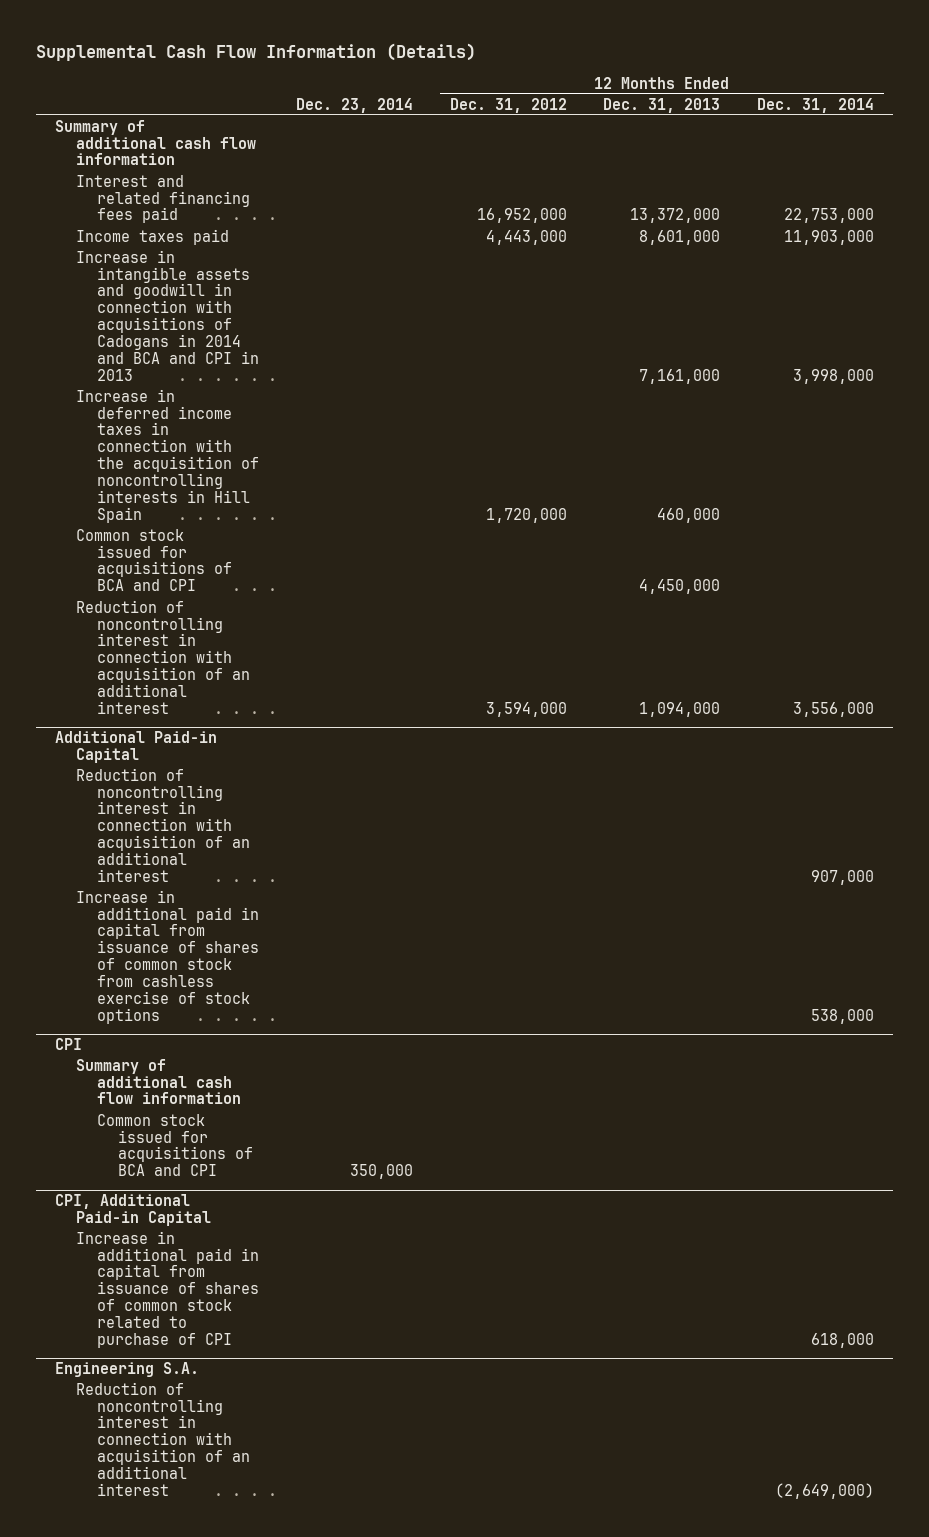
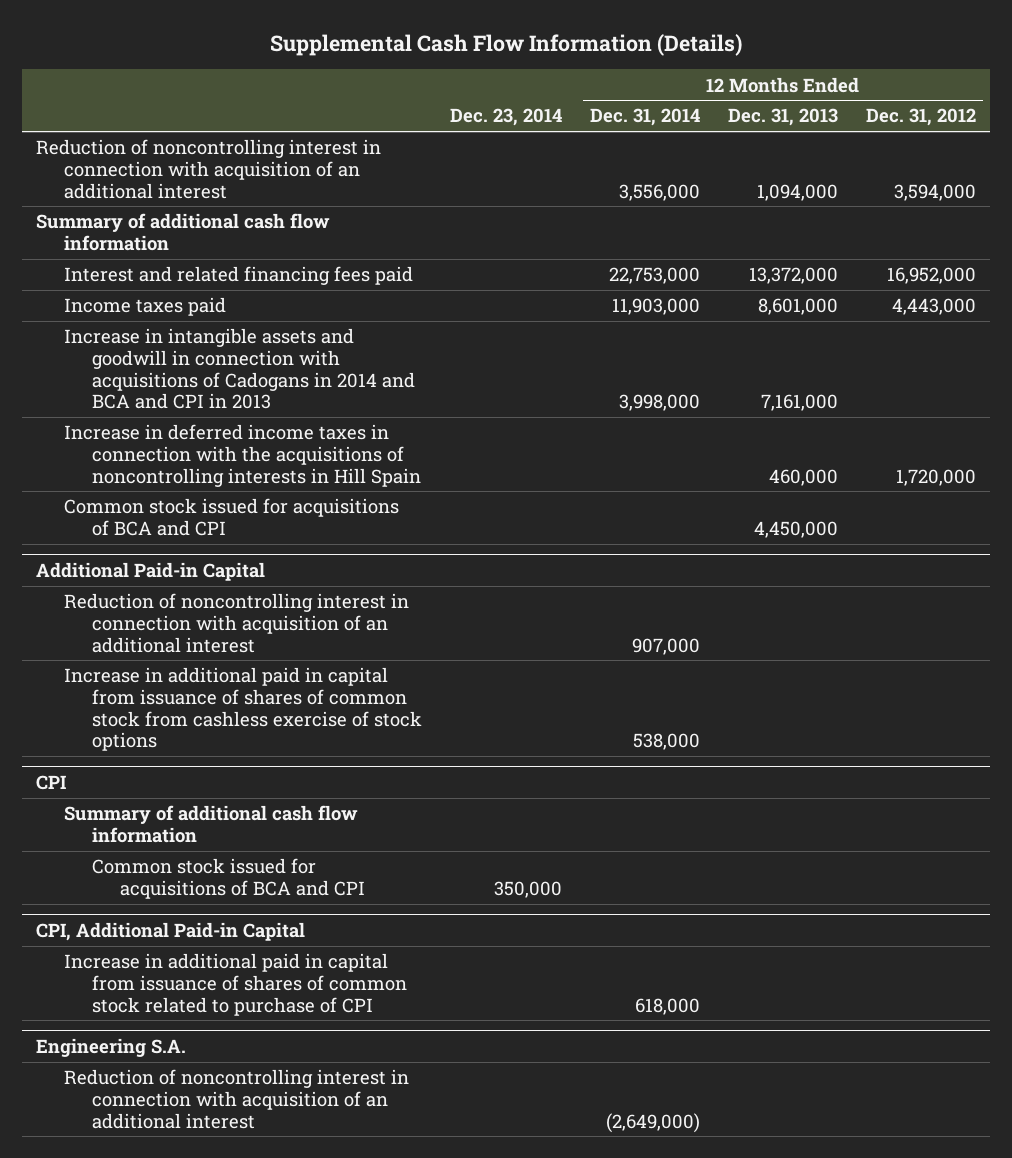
[75,599,250,714] Reduction of noncontrolling interest in connection with acquisition of an additional interest -> [35,139,381,199] Reduction of noncontrolling interest in connection with acquisition of an additional interest
[75,388,259,523] Increase in deferred income taxes in connection with the acquisition of noncontrolling interests in Hill Spain -> [63,424,421,487] Increase in deferred income taxes in connection with the acquisitions of noncontrolling interests in Hill Spain

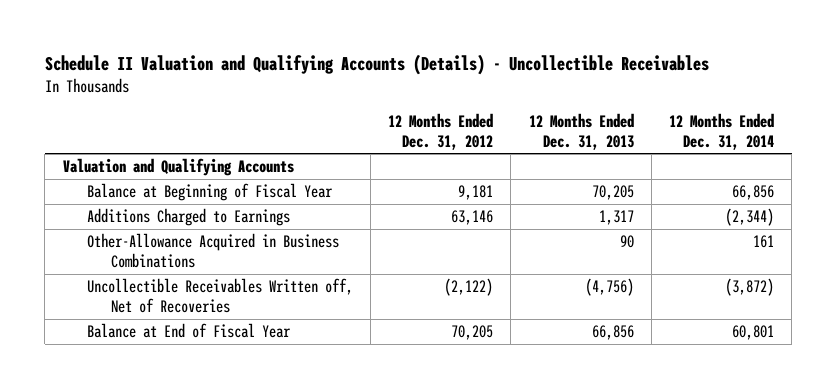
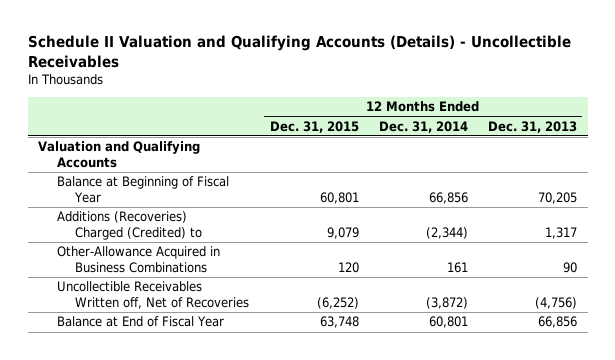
[388,112,494,150] 12 Months Ended Dec. 31, 2012 -> none
none -> [269,120,359,133] Dec. 31, 2015
[86,208,290,227] Additions Charged to Earnings -> [56,211,203,240] Additions (Recoveries) Charged (Credited) to

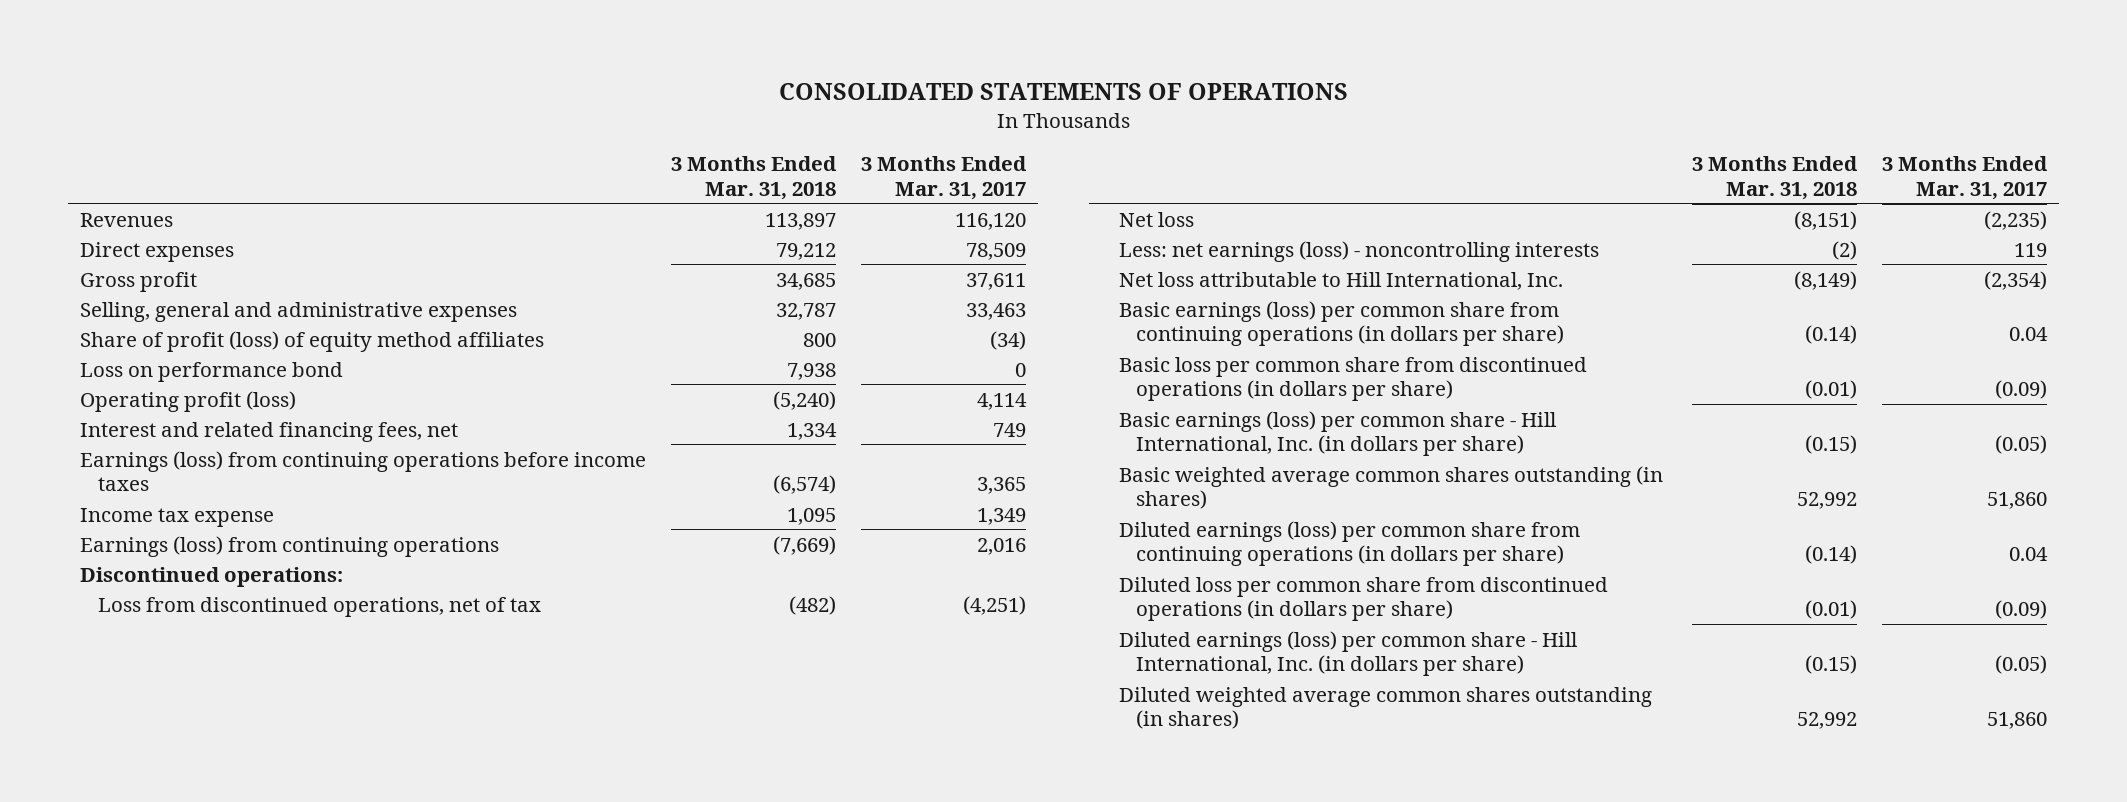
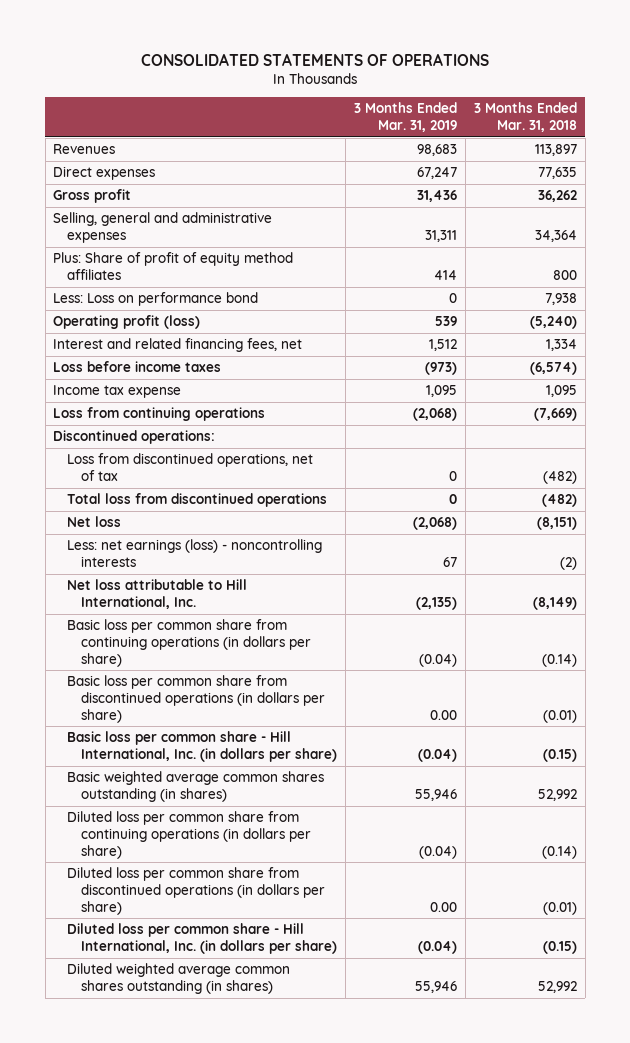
[860,155,1027,200] 3 Months Ended Mar. 31, 2017 -> none
none -> [354,102,458,132] 3 Months Ended Mar. 31, 2019
[776,242,837,260] 79,212 -> [537,167,577,180] 77,635
[776,272,837,290] 34,685 -> [537,190,577,203] 36,262
[776,302,837,320] 32,787 -> [534,229,577,242] 34,364
[80,330,545,352] Share of profit (loss) of equity method affiliates -> [53,252,294,280] Plus: Share of profit of equity method affiliates
[80,361,344,382] Loss on performance bond -> [53,292,259,307] Less: Loss on performance bond
[80,450,647,492] Earnings (loss) from continuing operations before income taxes -> [53,361,222,373] Loss before income taxes
[80,535,500,557] Earnings (loss) from continuing operations -> [53,407,266,422] Loss from continuing operations
none -> [67,493,328,508] Total loss from discontinued operations
[1119,300,1565,347] Basic earnings (loss) per common share from continuing operations (in dollars per share) -> [67,619,312,667] Basic loss per common share from continuing operations (in dollars per share)
[1119,410,1558,457] Basic earnings (loss) per common share - Hill International, Inc. (in dollars per share) -> [67,731,338,762] Basic loss per common share - Hill International, Inc. (in dollars per share)
[1119,520,1581,567] Diluted earnings (loss) per common share from continuing operations (in dollars per share) -> [67,811,312,859] Diluted loss per common share from continuing operations (in dollars per share)
[1119,630,1579,677] Diluted earnings (loss) per common share - Hill International, Inc. (in dollars per share) -> [67,923,338,954] Diluted loss per common share - Hill International, Inc. (in dollars per share)

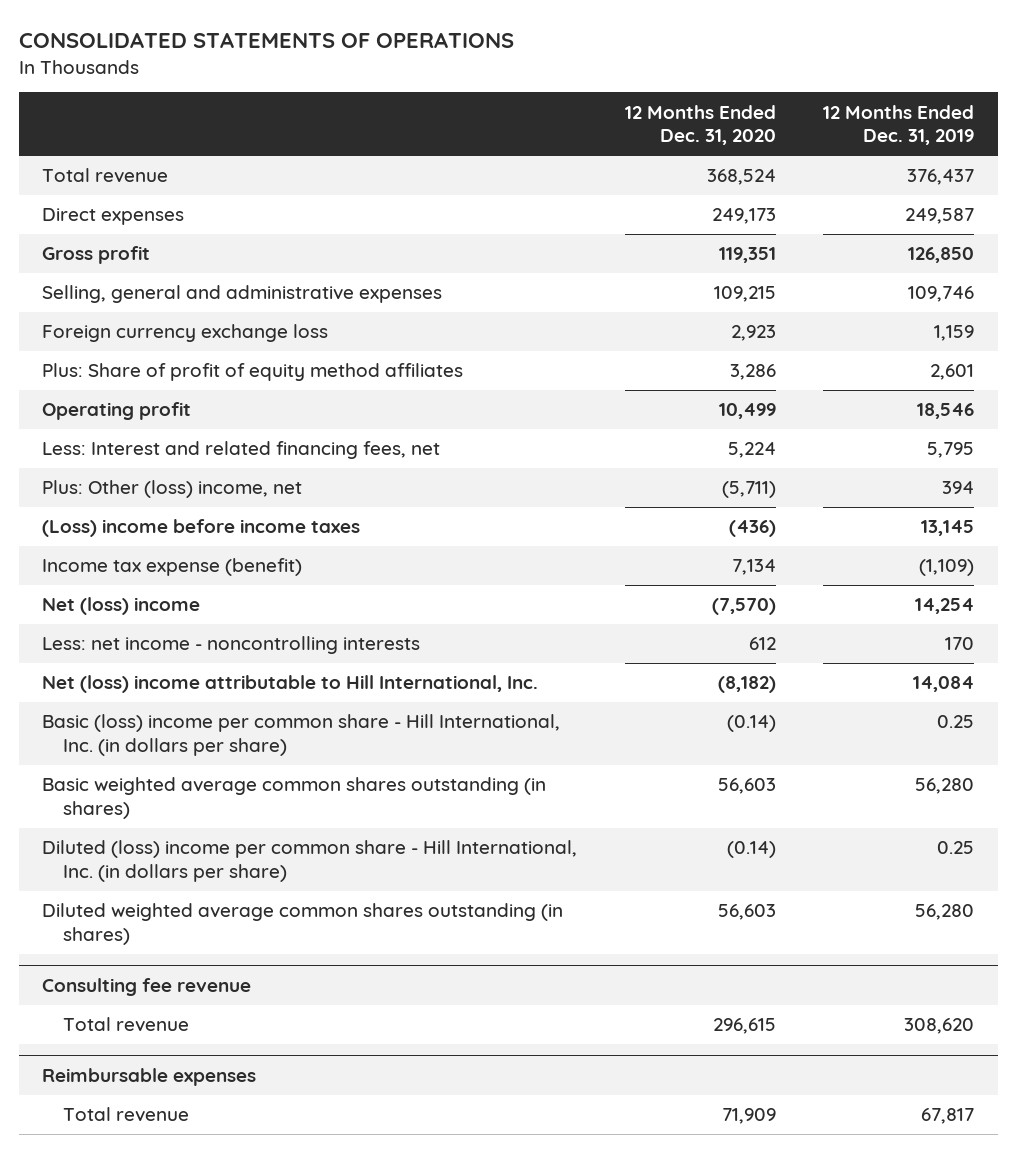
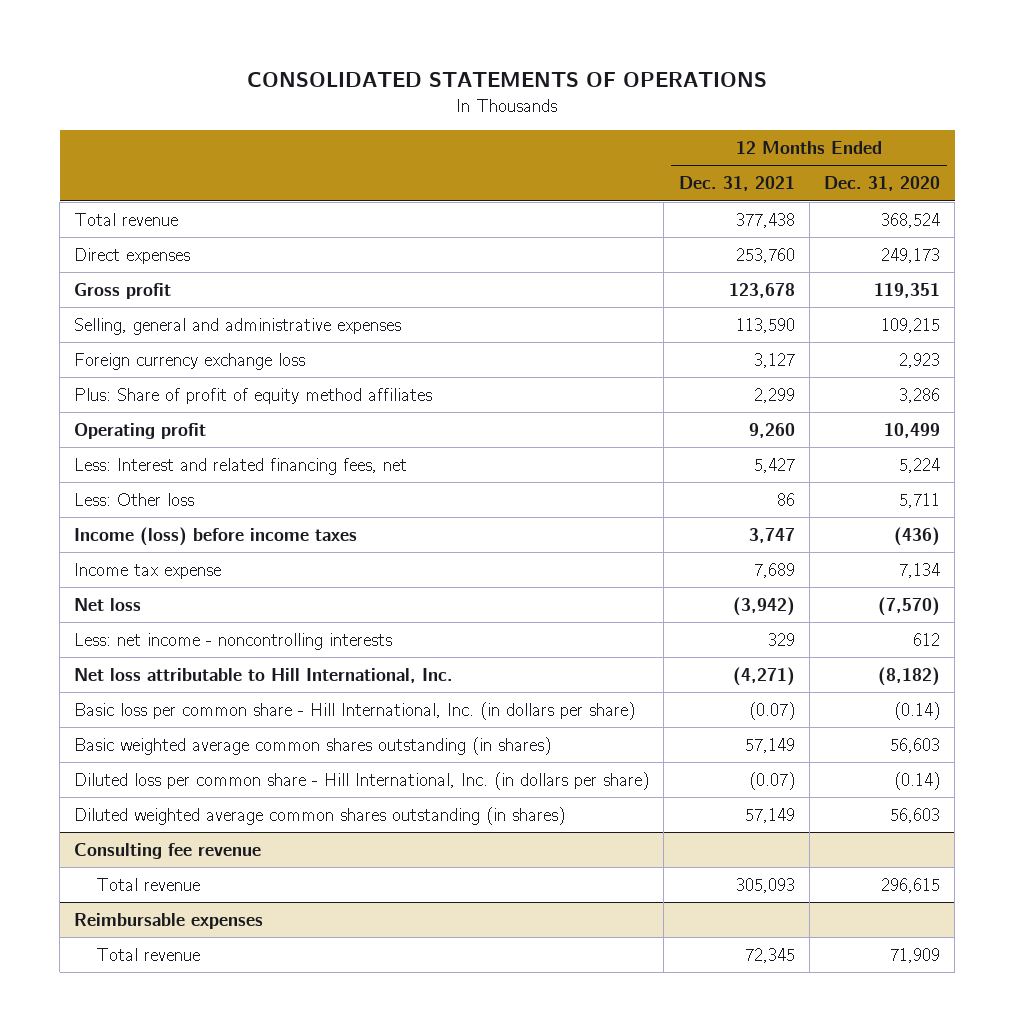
[823,104,975,146] 12 Months Ended Dec. 31, 2019 -> none
none -> [678,176,795,192] Dec. 31, 2021
[42,480,303,499] Plus: Other (loss) income, net -> [74,492,195,506] Less: Other loss
[721,481,776,499] (5,711) -> [899,492,941,508] 5,711
[42,519,361,538] (Loss) income before income taxes -> [74,526,358,546] Income (loss) before income taxes
[42,558,303,577] Income tax expense (benefit) -> [74,562,222,579] Income tax expense
[42,597,201,616] Net (loss) income -> [74,597,142,611] Net loss
[42,675,539,694] Net (loss) income attributable to Hill International, Inc. -> [74,667,454,683] Net loss attributable to Hill International, Inc.
[42,714,561,756] Basic (loss) income per common share - Hill International, Inc. (in dollars per share) -> [74,701,636,720] Basic loss per common share - Hill International, Inc. (in dollars per share)
[42,840,578,882] Diluted (loss) income per common share - Hill International, Inc. (in dollars per share) -> [74,771,650,790] Diluted loss per common share - Hill International, Inc. (in dollars per share)

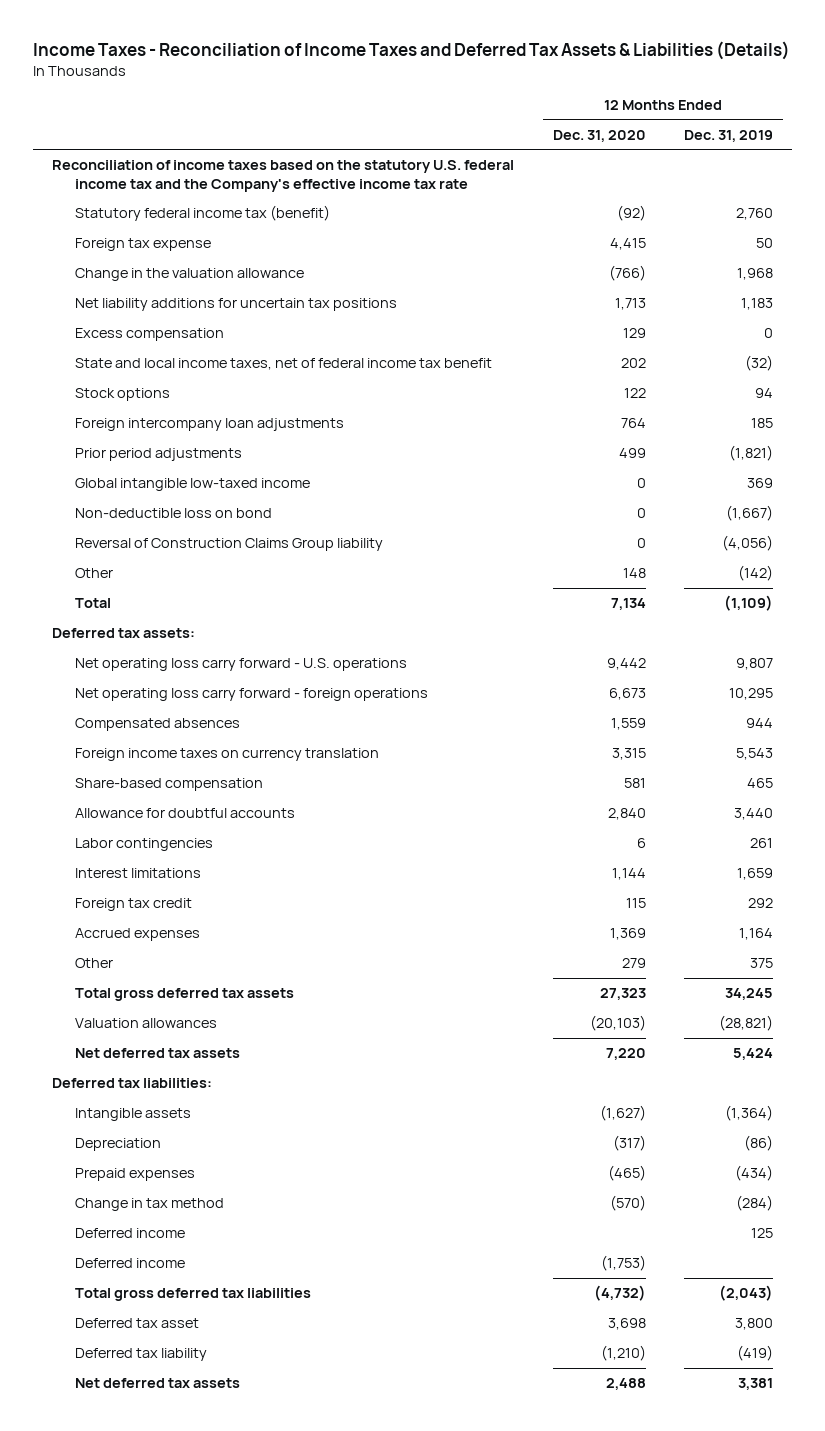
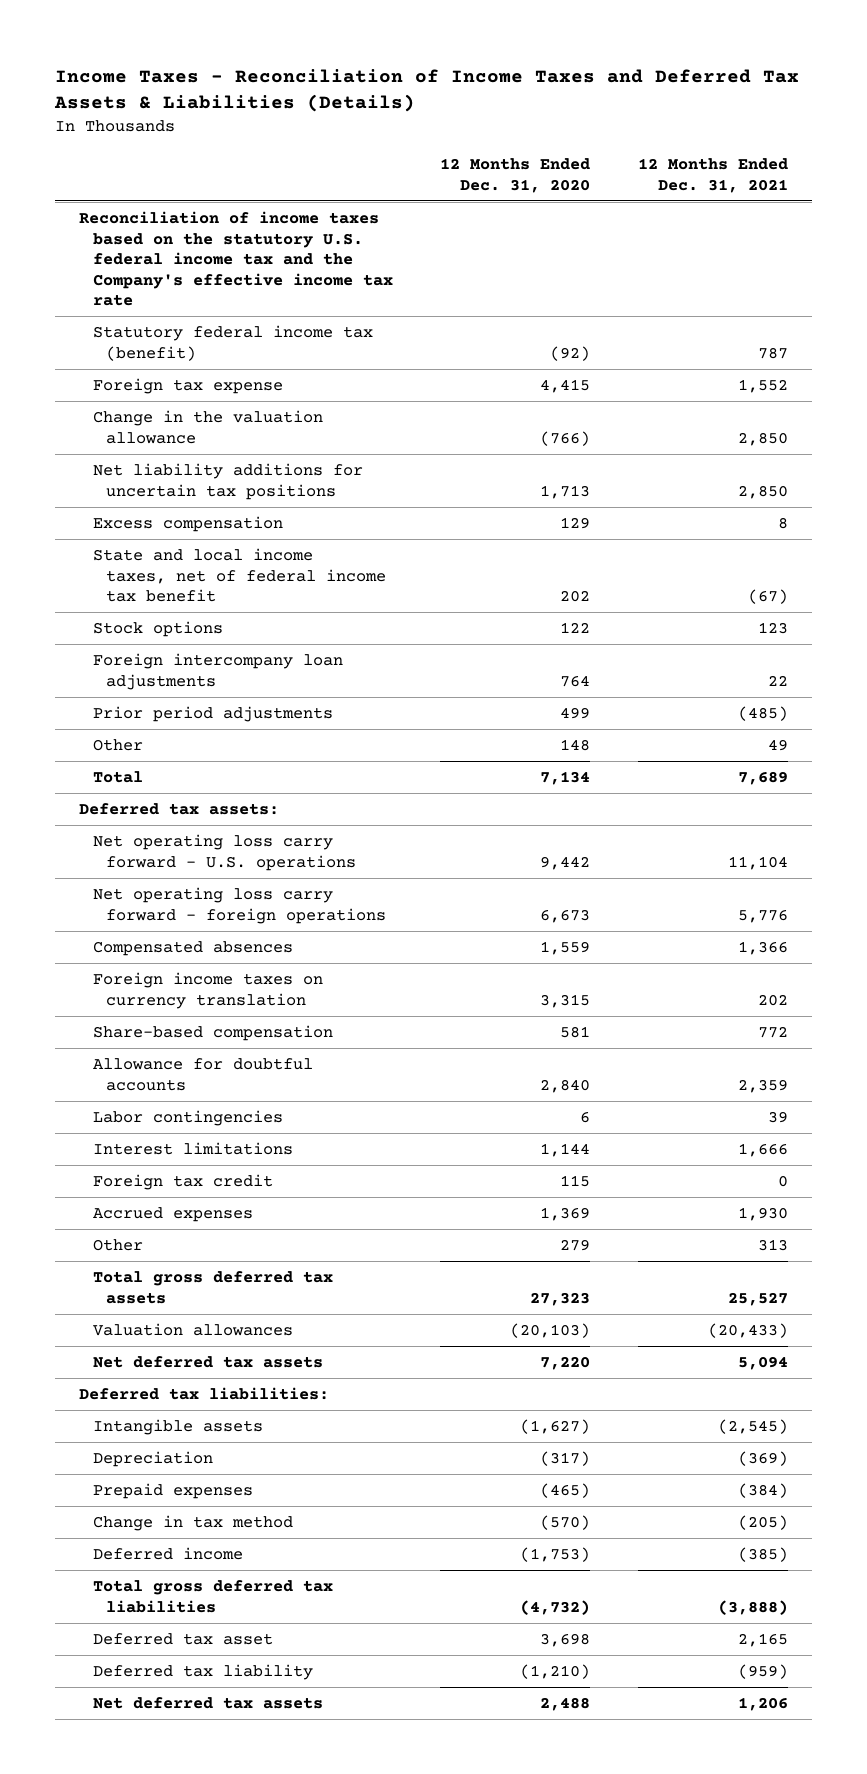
[683,129,773,142] Dec. 31, 2019 -> none
none -> [638,158,789,193] 12 Months Ended Dec. 31, 2021
[74,478,310,492] Global intangible low-taxed income -> none
[74,508,272,519] Non-deductible loss on bond -> none
[74,538,383,552] Reversal of Construction Claims Group liability -> none
[74,1228,185,1239] Deferred income -> none

